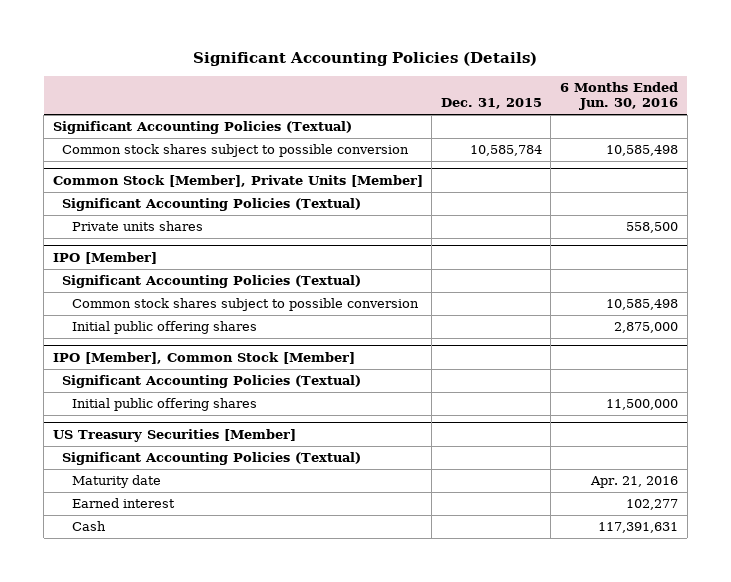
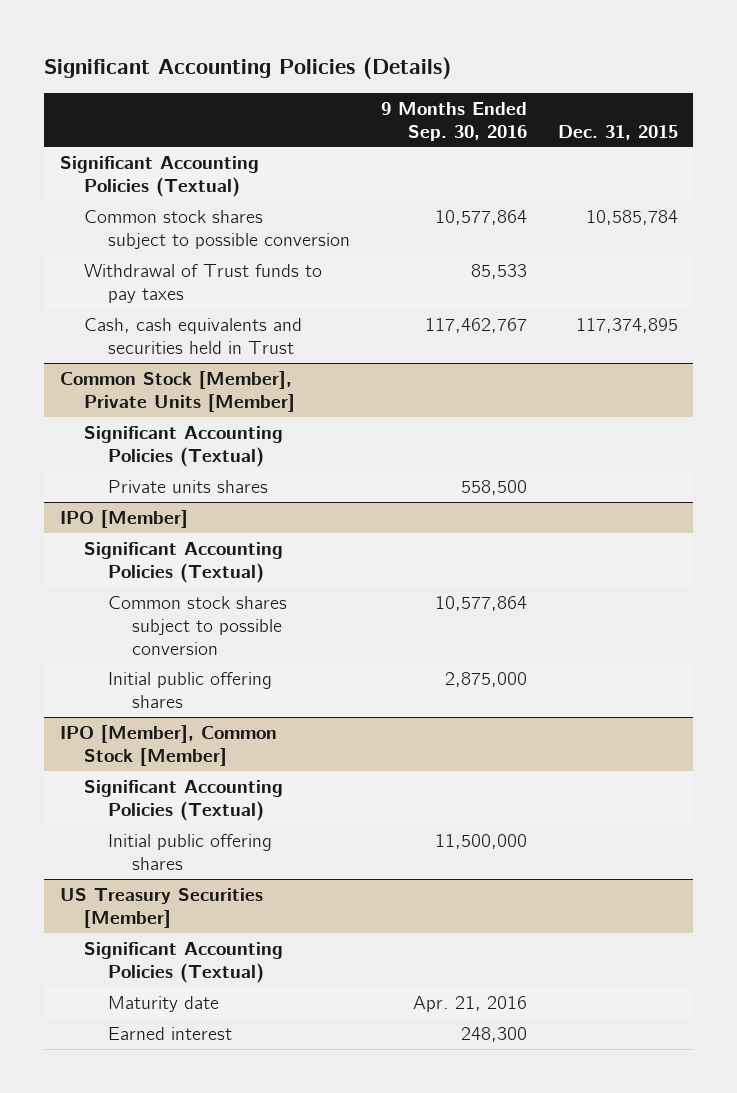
[560,82,679,111] 6 Months Ended Jun. 30, 2016 -> none
none -> [380,101,527,141] 9 Months Ended Sep. 30, 2016
none -> [83,263,322,303] Withdrawal of Trust funds to pay taxes
none -> [83,317,302,354] Cash, cash equivalents and securities held in Trust
[71,521,106,532] Cash -> none

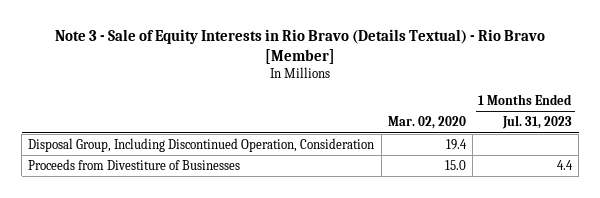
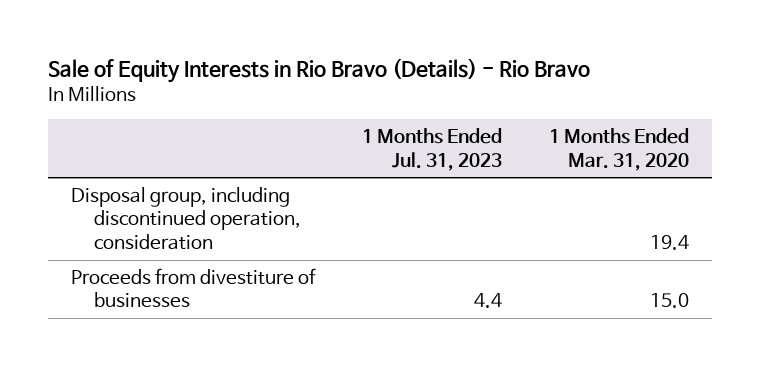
[55,29,546,64] Note 3 - Sale of Equity Interests in Rio Bravo (Details Textual) - Rio Bravo [Member] -> [47,58,590,84] Sale of Equity Interests in Rio Bravo (Details) - Rio Bravo
[387,116,466,130] Mar. 02, 2020 -> none
none -> [548,127,689,171] 1 Months Ended Mar. 31, 2020
[28,137,375,152] Disposal Group, Including Discontinued Operation, Consideration -> [71,186,301,251] Disposal group, including discontinued operation, consideration
[28,158,241,170] Proceeds from Divestiture of Businesses -> [71,267,317,309] Proceeds from divestiture of businesses

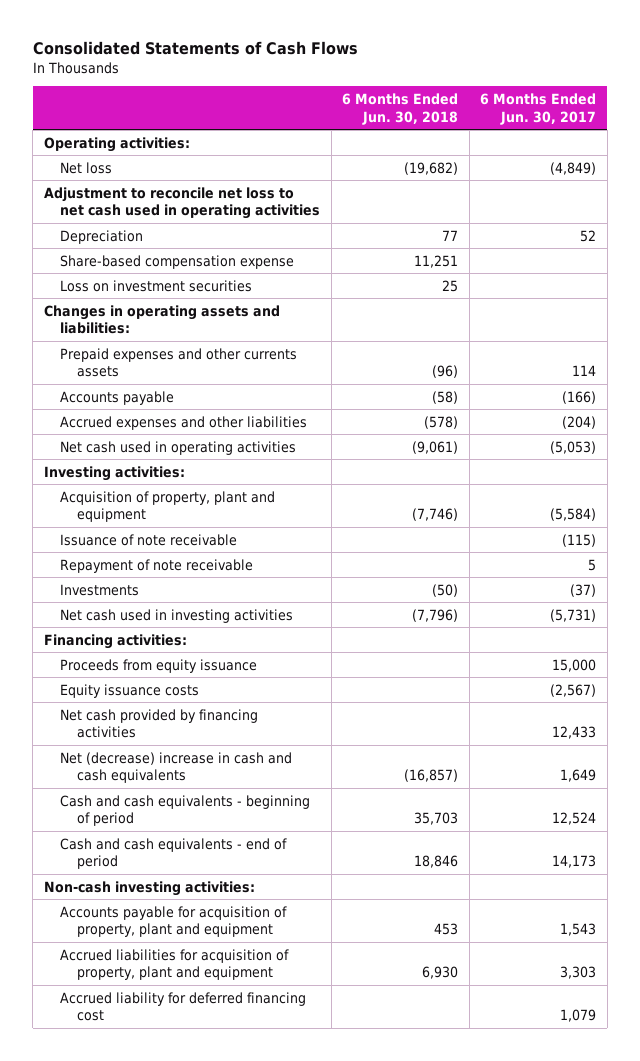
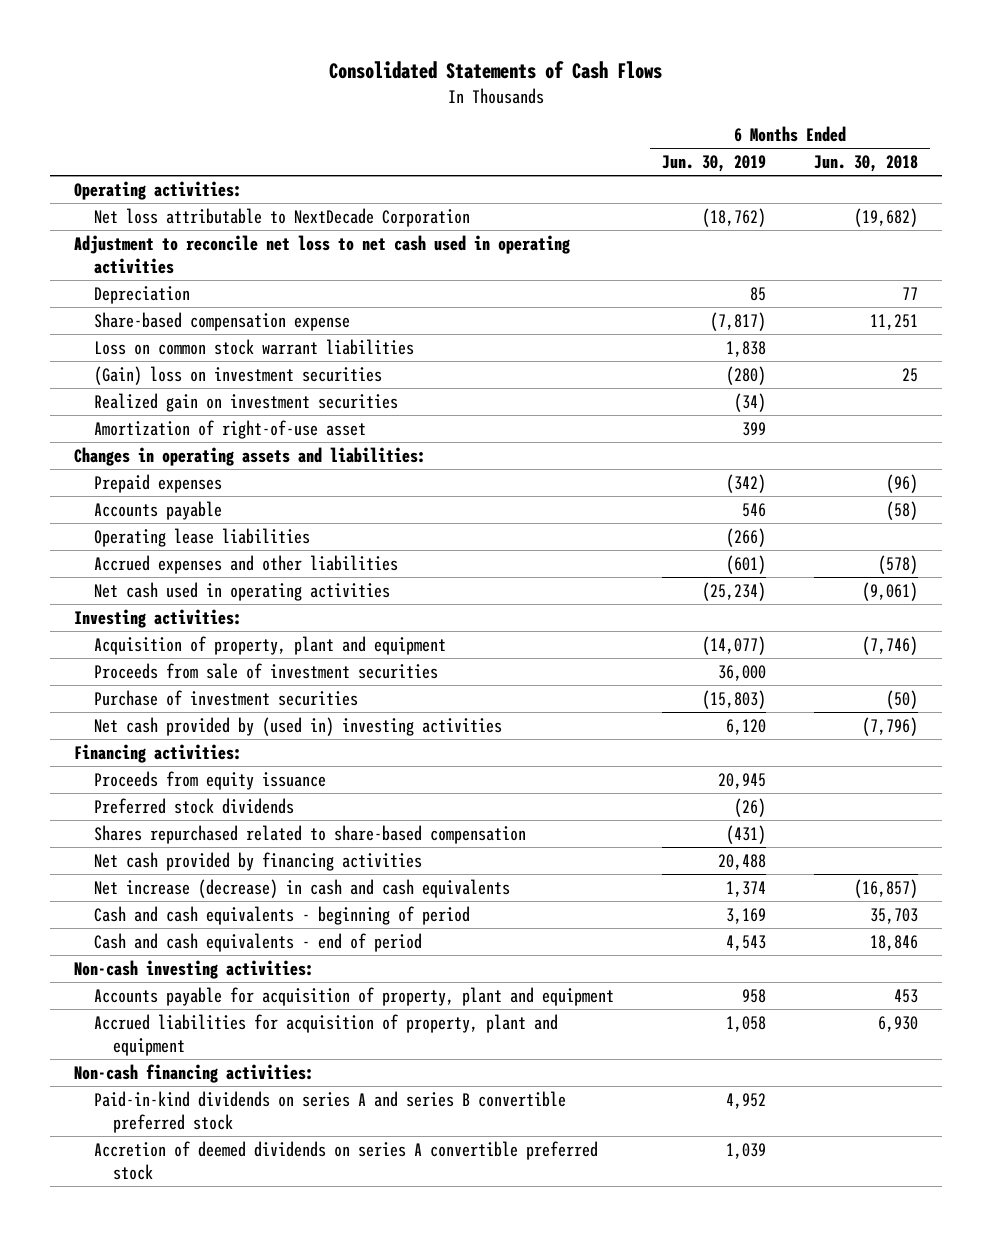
[480,93,597,125] 6 Months Ended Jun. 30, 2017 -> none
none -> [661,155,766,173] Jun. 30, 2019
[60,161,113,174] Net loss -> [93,207,470,227] Net loss attributable to NextDecade Corporation
none -> [93,338,414,355] Loss on common stock warrant liabilities
[60,279,253,292] Loss on investment securities -> [93,365,382,385] (Gain) loss on investment securities
none -> [93,392,398,412] Realized gain on investment securities
none -> [93,419,366,439] Amortization of right-of-use asset
[60,347,298,378] Prepaid expenses and other currents assets -> none
none -> [93,473,222,493] Prepaid expenses
none -> [93,527,310,547] Operating lease liabilities
[60,533,238,546] Issuance of note receivable -> none
[60,558,254,573] Repayment of note receivable -> none
none -> [93,662,438,679] Proceeds from sale of investment securities
[60,583,140,596] Investments -> [93,689,358,706] Purchase of investment securities
[60,608,294,623] Net cash used in investing activities -> [93,716,502,736] Net cash provided by (used in) investing activities
[60,683,200,698] Equity issuance costs -> none
none -> [93,797,294,814] Preferred stock dividends
none -> [93,824,526,844] Shares repurchased related to share-based compensation
[60,751,293,784] Net (decrease) increase in cash and cash equivalents -> [93,878,510,898] Net increase (decrease) in cash and cash equivalents
[60,991,307,1022] Accrued liability for deferred financing cost -> none
none -> [74,1063,315,1083] Non-cash financing activities:
none -> [93,1090,566,1133] Paid-in-kind dividends on series A and series B convertible preferred stock
none -> [93,1140,598,1180] Accretion of deemed dividends on series A convertible preferred stock

